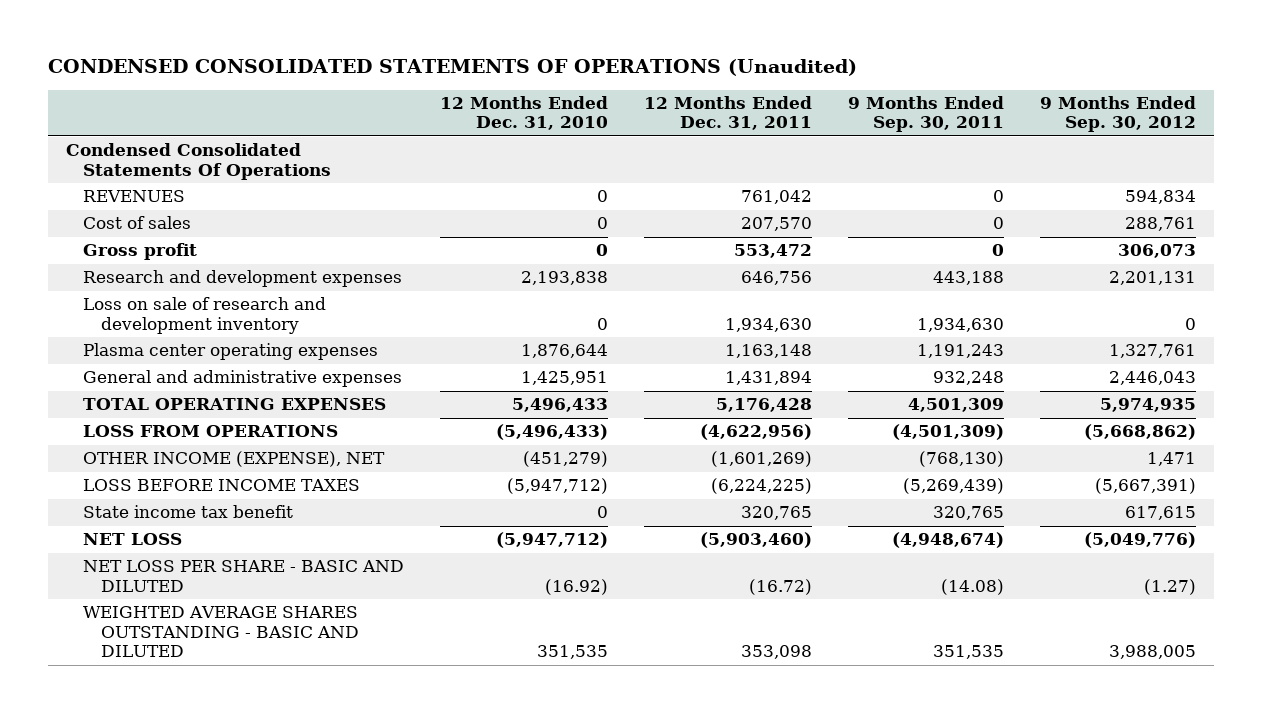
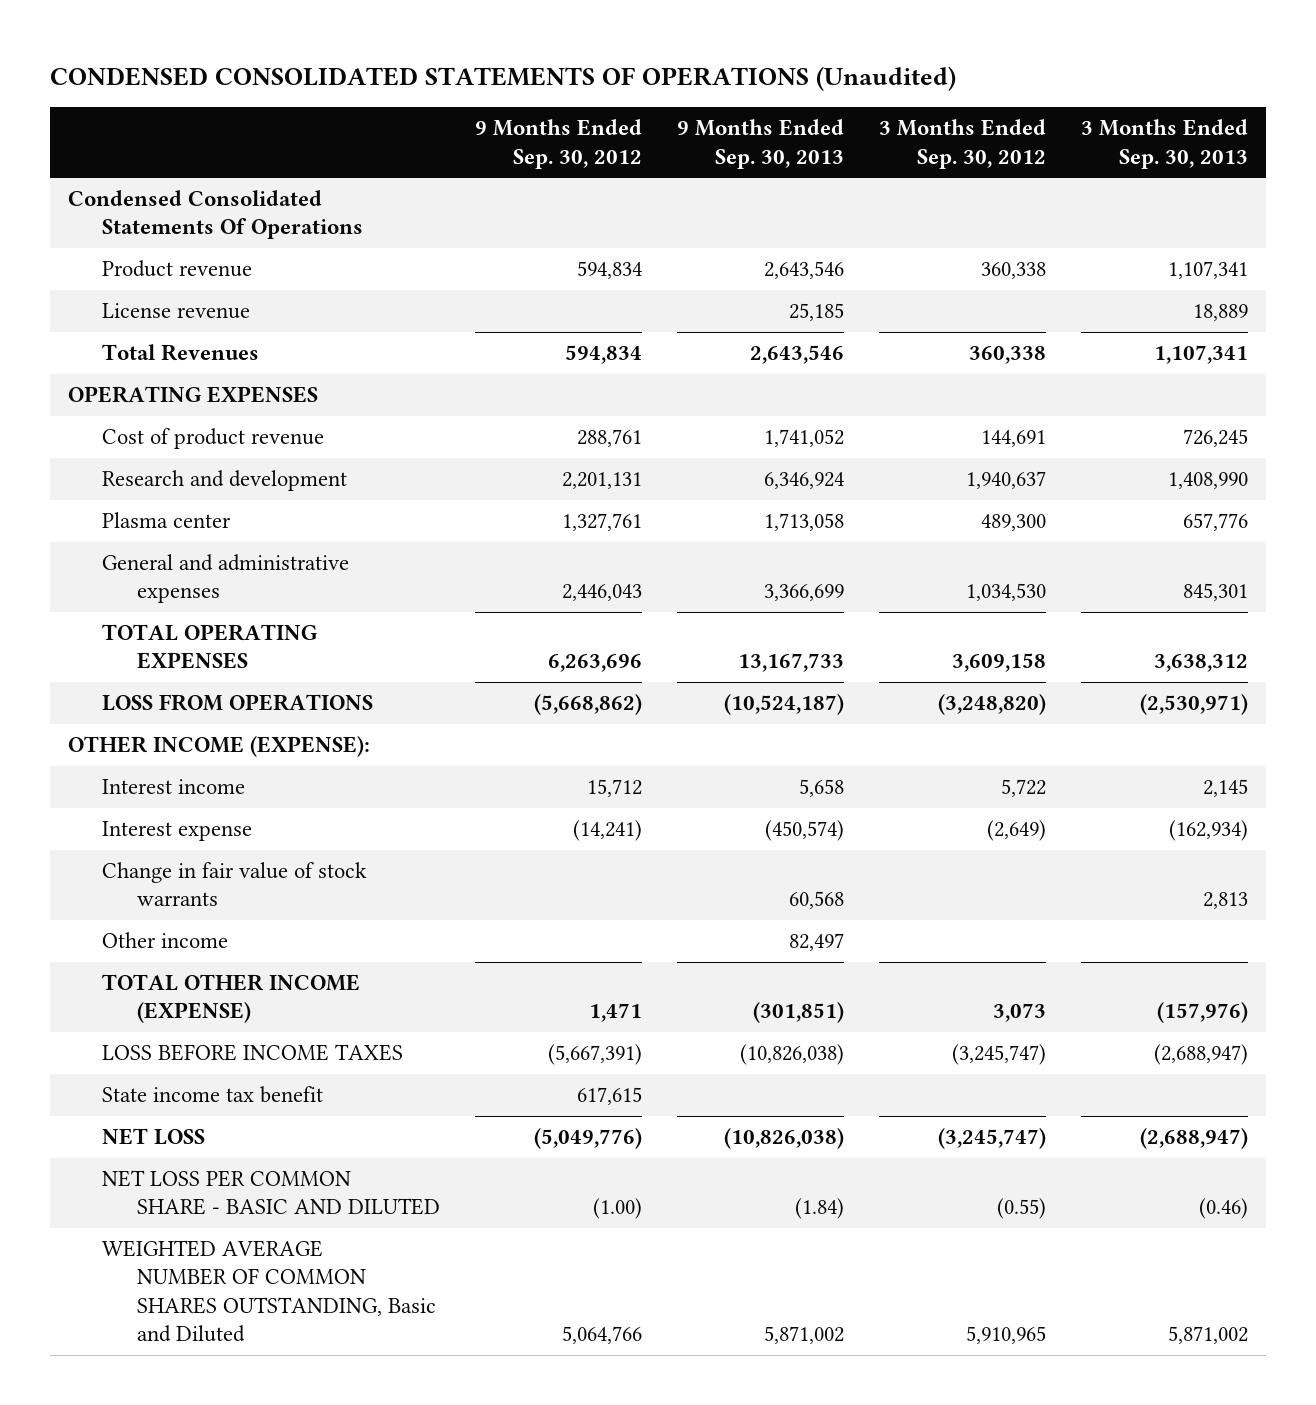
[440,95,609,131] 12 Months Ended Dec. 31, 2010 -> none
[644,95,813,131] 12 Months Ended Dec. 31, 2011 -> none
[848,95,1005,133] 9 Months Ended Sep. 30, 2011 -> none
none -> [677,119,845,169] 9 Months Ended Sep. 30, 2013
none -> [879,119,1047,169] 3 Months Ended Sep. 30, 2012
none -> [1081,119,1249,169] 3 Months Ended Sep. 30, 2013
[83,243,198,261] Gross profit -> none
[83,297,327,334] Loss on sale of research and development inventory -> none
[83,190,186,203] REVENUES -> [102,260,253,278] Product revenue
none -> [102,303,251,320] License revenue
none -> [102,344,260,362] Total Revenues
none -> [67,386,318,404] OPERATING EXPENSES
[83,216,192,230] Cost of sales -> [102,428,325,450] Cost of product revenue
[83,270,403,288] Research and development expenses -> [102,470,348,492] Research and development
[83,343,379,361] Plasma center operating expenses -> [102,512,232,529] Plasma center
[1100,398,1197,413] 5,974,935 -> [548,654,643,673] 6,263,696
none -> [67,736,370,758] OTHER INCOME (EXPENSE):
none -> [102,779,246,795] Interest income
none -> [102,821,253,842] Interest expense
none -> [102,862,368,907] Change in fair value of stock warrants
none -> [102,932,229,949] Other income
[83,451,386,468] OTHER INCOME (EXPENSE), NET -> [102,974,361,1024] TOTAL OTHER INCOME (EXPENSE)
[83,560,405,592] NET LOSS PER SHARE - BASIC AND DILUTED -> [102,1170,441,1216] NET LOSS PER COMMON SHARE - BASIC AND DILUTED
[1144,578,1197,595] (1.27) -> [593,1198,643,1220] (1.00)
[83,606,360,658] WEIGHTED AVERAGE SHARES OUTSTANDING - BASIC AND DILUTED -> [102,1240,437,1342] WEIGHTED AVERAGE NUMBER OF COMMON SHARES OUTSTANDING, Basic and Diluted
[1109,645,1197,660] 3,988,005 -> [562,1325,643,1344] 5,064,766

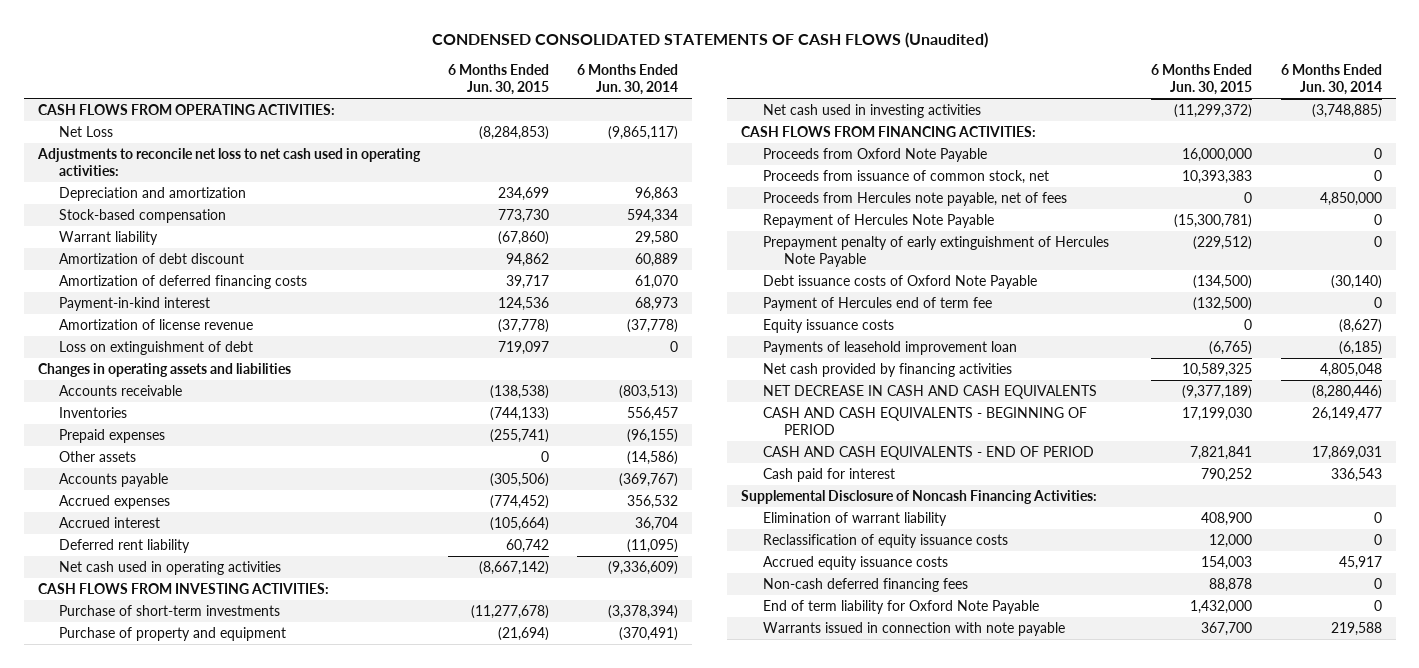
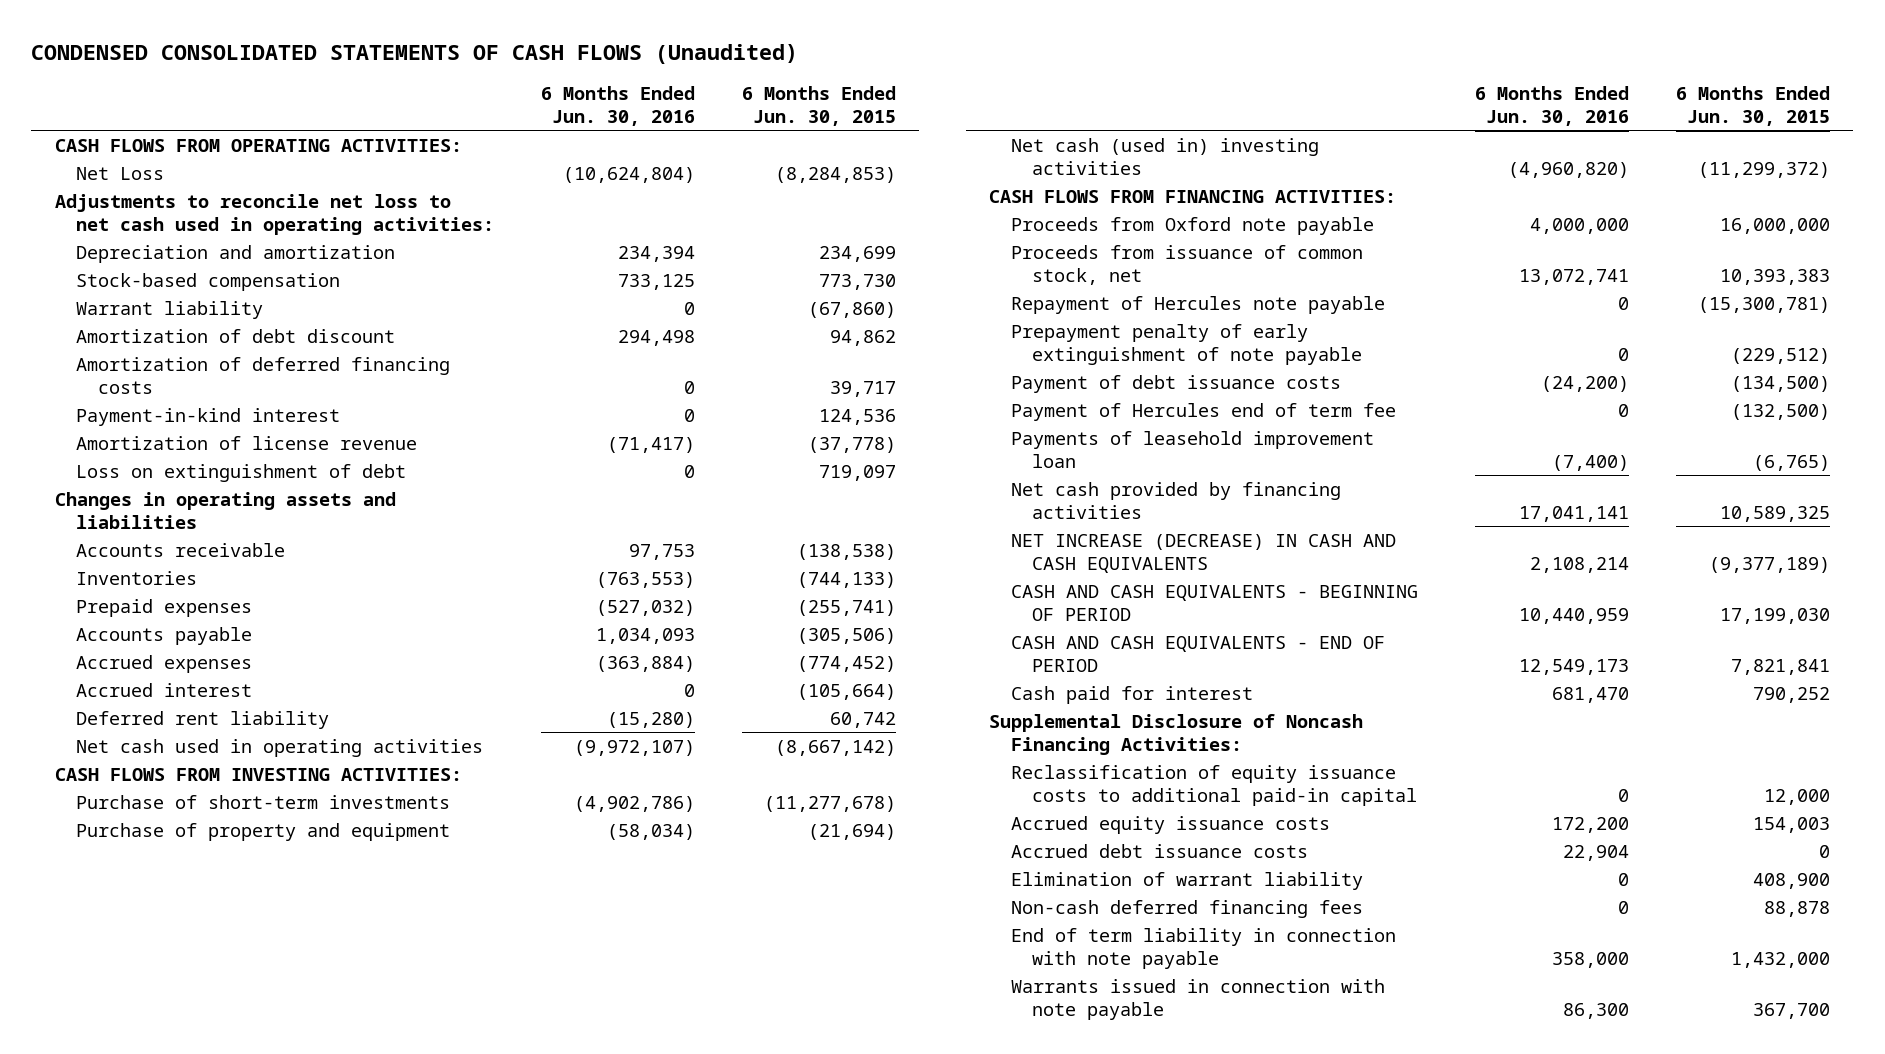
[577,64,679,96] 6 Months Ended Jun. 30, 2014 -> none
none -> [540,85,695,126] 6 Months Ended Jun. 30, 2016
[59,451,137,463] Other assets -> none
[762,104,981,119] Net cash used in investing activities -> [1010,137,1319,175] Net cash (used in) investing activities
[762,148,987,163] Proceeds from Oxford Note Payable -> [1010,216,1374,235] Proceeds from Oxford note payable
[762,192,1067,207] Proceeds from Hercules note payable, net of fees -> none
[762,214,994,229] Repayment of Hercules Note Payable -> [1010,295,1385,314] Repayment of Hercules note payable
[762,236,1109,267] Prepayment penalty of early extinguishment of Hercules Note Payable -> [1010,323,1363,365] Prepayment penalty of early extinguishment of note payable
[762,275,1037,290] Debt issuance costs of Oxford Note Payable -> [1010,374,1341,393] Payment of debt issuance costs
[762,319,894,334] Equity issuance costs -> none
[762,385,1097,400] NET DECREASE IN CASH AND CASH EQUIVALENTS -> [1010,533,1396,573] NET INCREASE (DECREASE) IN CASH AND CASH EQUIVALENTS
[762,534,1008,549] Reclassification of equity issuance costs -> [1010,764,1418,806] Reclassification of equity issuance costs to additional paid-in capital
none -> [1010,843,1308,858] Accrued debt issuance costs
[762,512,947,527] Elimination of warrant liability -> [1010,871,1363,890] Elimination of warrant liability
[762,600,1039,615] End of term liability for Oxford Note Payable -> [1010,927,1396,969] End of term liability in connection with note payable

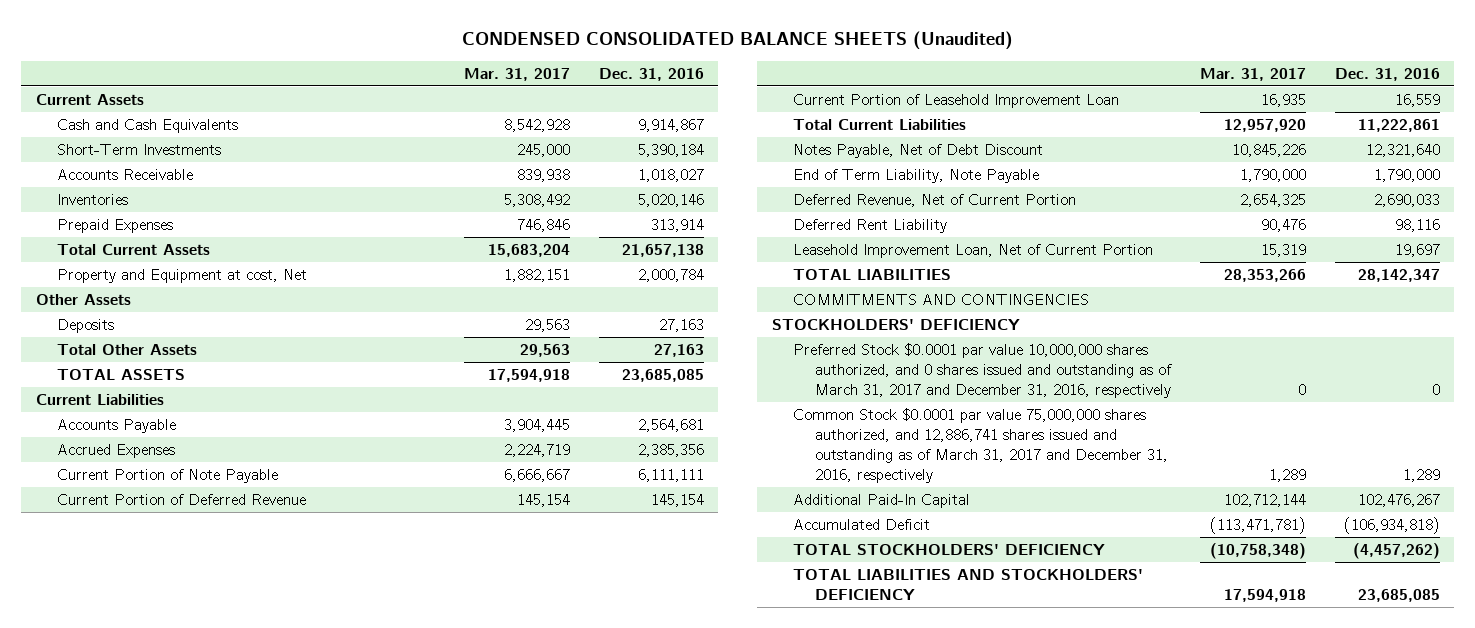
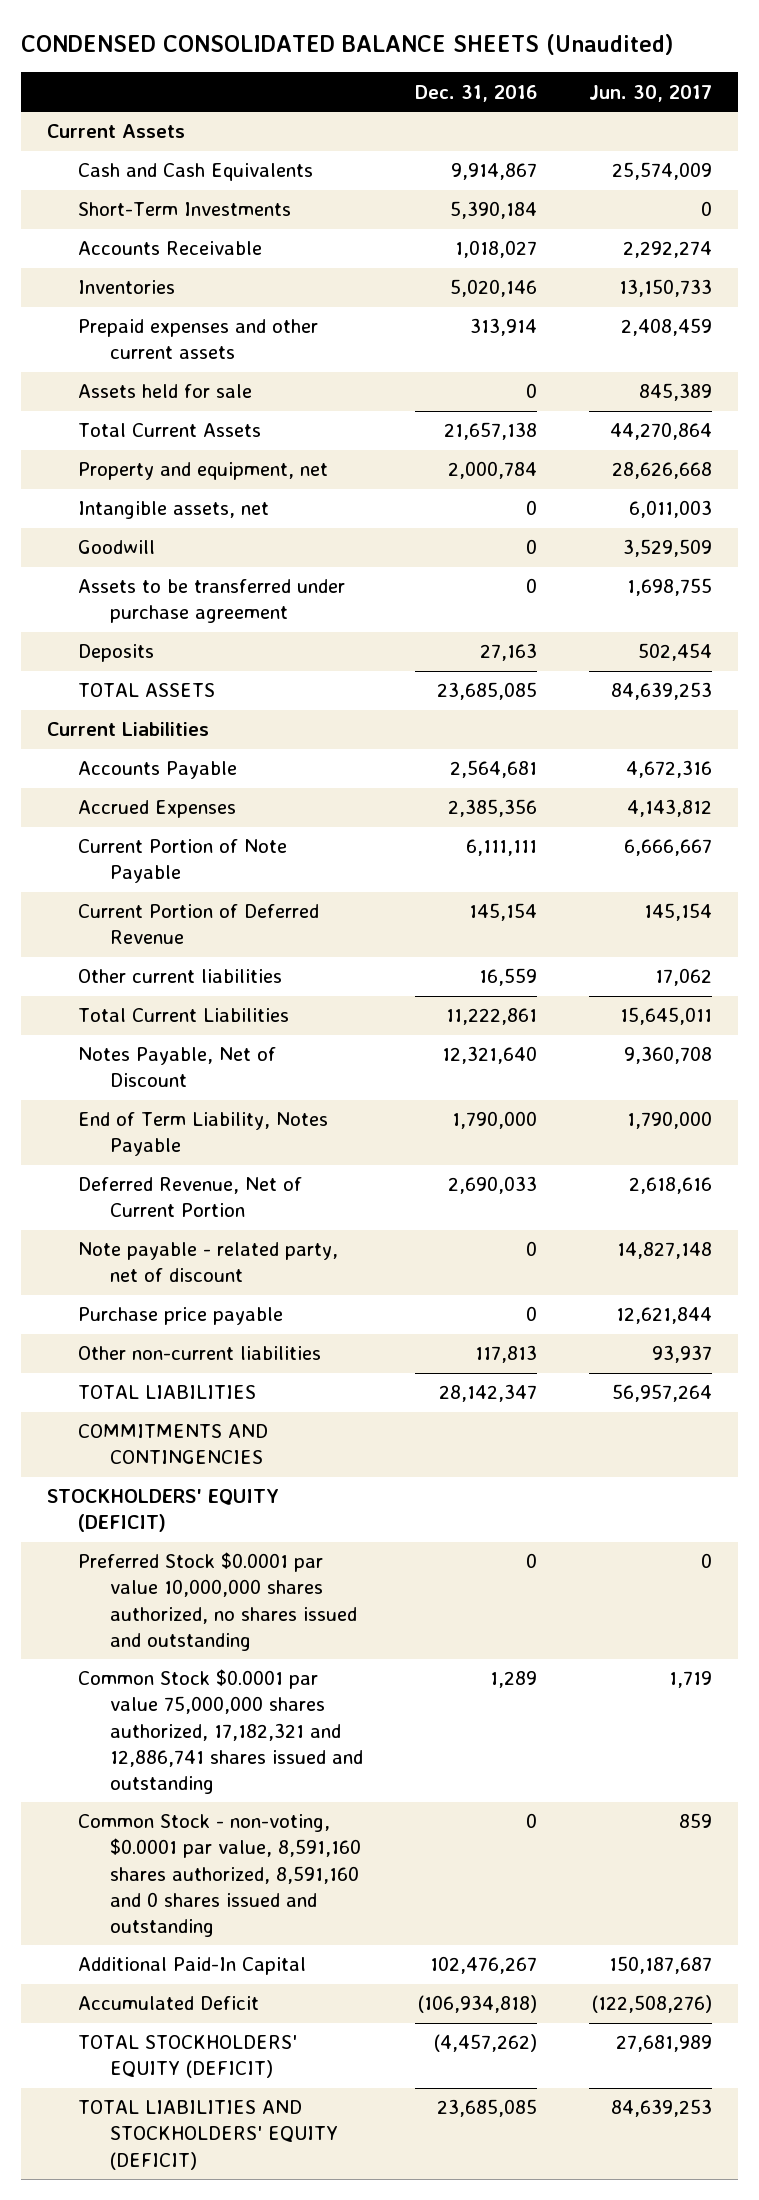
[463,67,570,81] Mar. 31, 2017 -> none
none -> [589,84,713,102] Jun. 30, 2017
[57,218,174,233] Prepaid Expenses -> [78,319,319,360] Prepaid expenses and other current assets
none -> [78,384,253,399] Assets held for sale
[35,293,131,305] Other Assets -> none
[57,268,308,283] Property and Equipment at cost, Net -> [78,462,329,481] Property and equipment, net
none -> [78,501,270,520] Intangible assets, net
none -> [78,540,156,555] Goodwill
none -> [78,579,346,624] Assets to be transferred under purchase agreement
[57,343,198,355] Total Other Assets -> none
[793,93,1120,108] Current Portion of Leasehold Improvement Loan -> [78,969,283,984] Other current liabilities
[793,143,1044,158] Notes Payable, Net of Debt Discount -> [78,1047,277,1088] Notes Payable, Net of Discount
[793,168,1040,183] End of Term Liability, Note Payable -> [78,1112,329,1157] End of Term Liability, Notes Payable
[793,218,948,233] Deferred Rent Liability -> none
[793,243,1154,258] Leasehold Improvement Loan, Net of Current Portion -> none
none -> [78,1242,339,1283] Note payable - related party, net of discount
none -> [78,1307,284,1326] Purchase price payable
none -> [78,1346,322,1361] Other non-current liabilities
[771,318,1020,330] STOCKHOLDERS' DEFICIENCY -> [46,1489,279,1533] STOCKHOLDERS' EQUITY (DEFICIT)
[793,342,1172,398] Preferred Stock $0.0001 par value 10,000,000 shares authorized, and 0 shares issued and outstanding as of March 31, 2017 and December 31, 2016, respectively -> [78,1552,358,1651] Preferred Stock $0.0001 par value 10,000,000 shares authorized, no shares issued and outstanding
[793,407,1168,483] Common Stock $0.0001 par value 75,000,000 shares authorized, and 12,886,741 shares issued and outstanding as of March 31, 2017 and December 31, 2016, respectively -> [78,1669,364,1794] Common Stock $0.0001 par value 75,000,000 shares authorized, 17,182,321 and 12,886,741 shares issued and outstanding
none -> [78,1814,362,1937] Common Stock - non-voting, $0.0001 par value, 8,591,160 shares authorized, 8,591,160 and 0 shares issued and outstanding
[793,543,1106,555] TOTAL STOCKHOLDERS' DEFICIENCY -> [78,2035,298,2079] TOTAL STOCKHOLDERS' EQUITY (DEFICIT)
[793,568,1144,600] TOTAL LIABILITIES AND STOCKHOLDERS' DEFICIENCY -> [78,2100,339,2170] TOTAL LIABILITIES AND STOCKHOLDERS' EQUITY (DEFICIT)

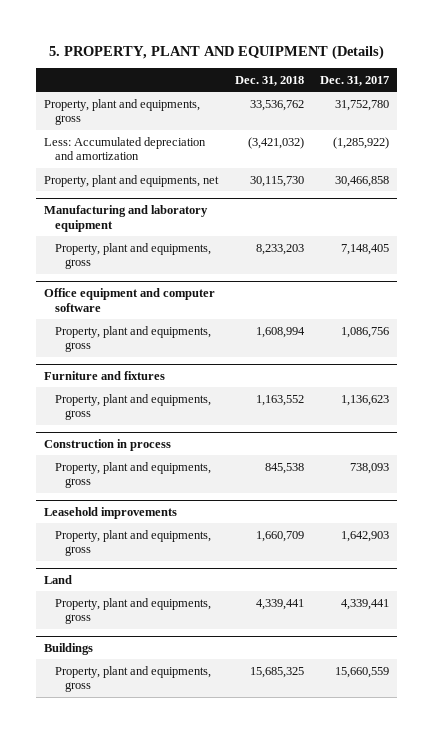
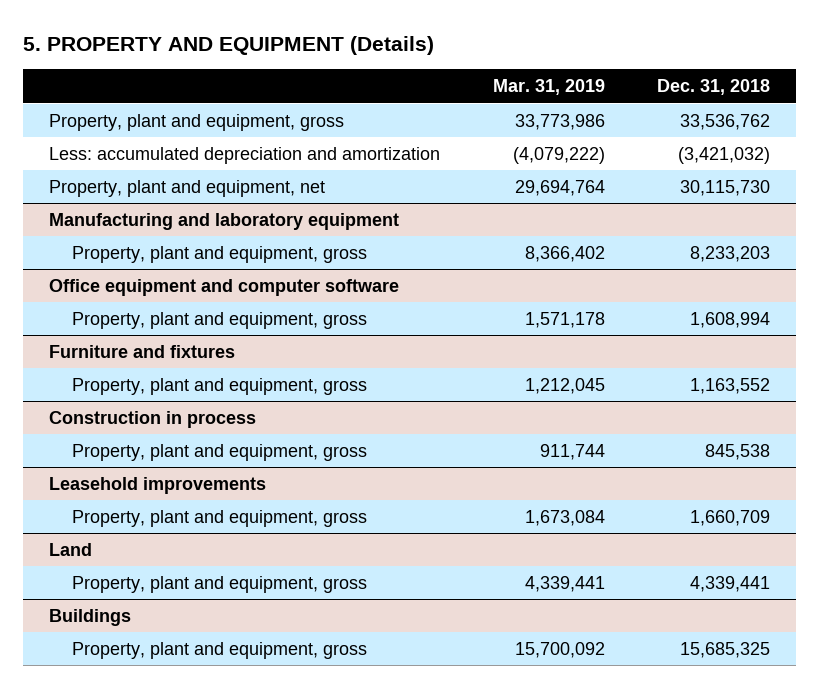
[48,44,384,60] 5. PROPERTY, PLANT AND EQUIPMENT (Details) -> [23,36,435,56] 5. PROPERTY AND EQUIPMENT (Details)
[319,75,389,86] Dec. 31, 2017 -> none
none -> [492,79,605,96] Mar. 31, 2019
[44,98,201,126] Property, plant and equipments, gross -> [49,113,345,131] Property, plant and equipment, gross
[44,136,207,161] Less: Accumulated depreciation and amortization -> [49,146,441,164] Less: accumulated depreciation and amortization
[44,174,220,187] Property, plant and equipments, net -> [49,179,326,197] Property, plant and equipment, net
[54,242,211,270] Property, plant and equipments, gross -> [71,245,367,263] Property, plant and equipment, gross
[54,325,211,353] Property, plant and equipments, gross -> [71,311,367,329] Property, plant and equipment, gross
[54,393,211,421] Property, plant and equipments, gross -> [71,377,367,395] Property, plant and equipment, gross
[54,461,211,489] Property, plant and equipments, gross -> [71,443,367,461] Property, plant and equipment, gross
[54,529,211,557] Property, plant and equipments, gross -> [71,509,367,527] Property, plant and equipment, gross
[54,597,211,625] Property, plant and equipments, gross -> [71,575,367,593] Property, plant and equipment, gross
[54,665,211,693] Property, plant and equipments, gross -> [71,641,367,659] Property, plant and equipment, gross

